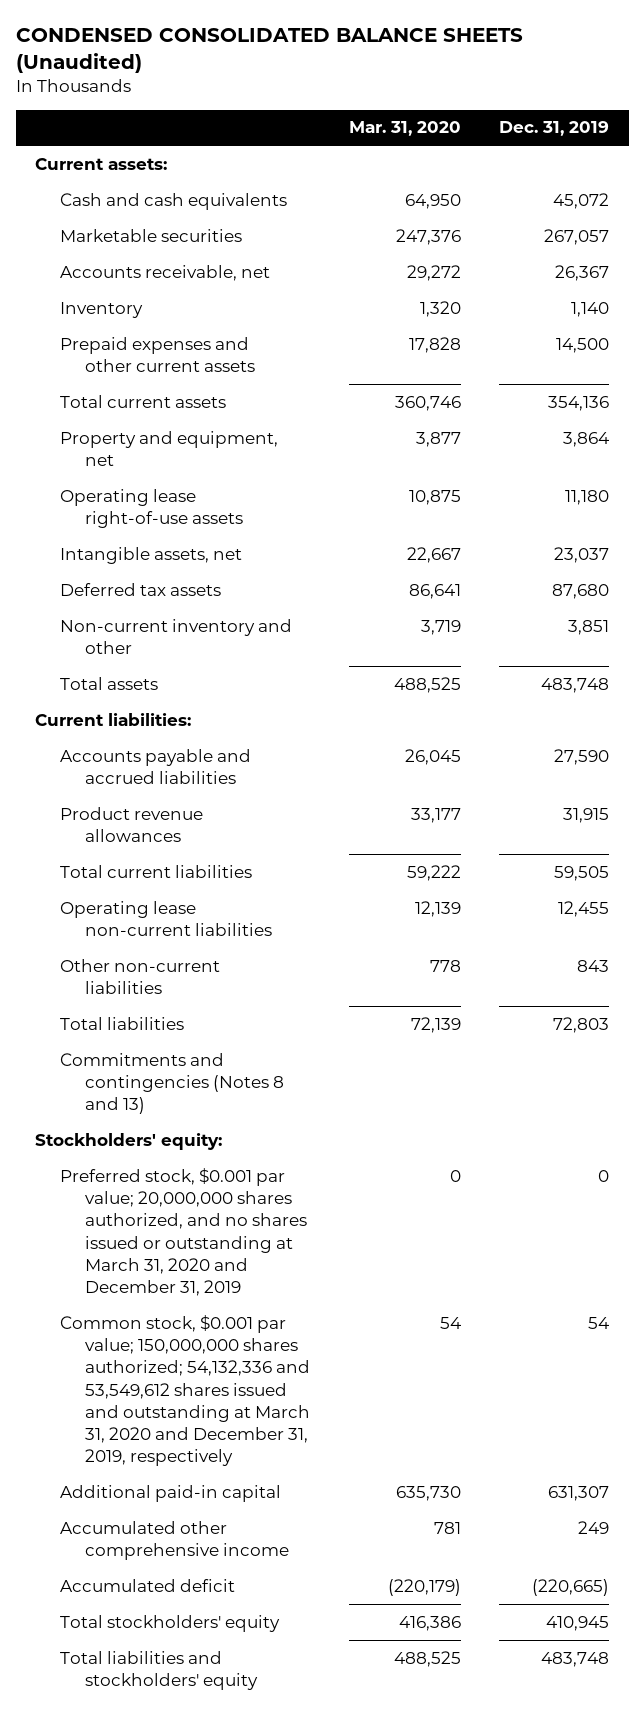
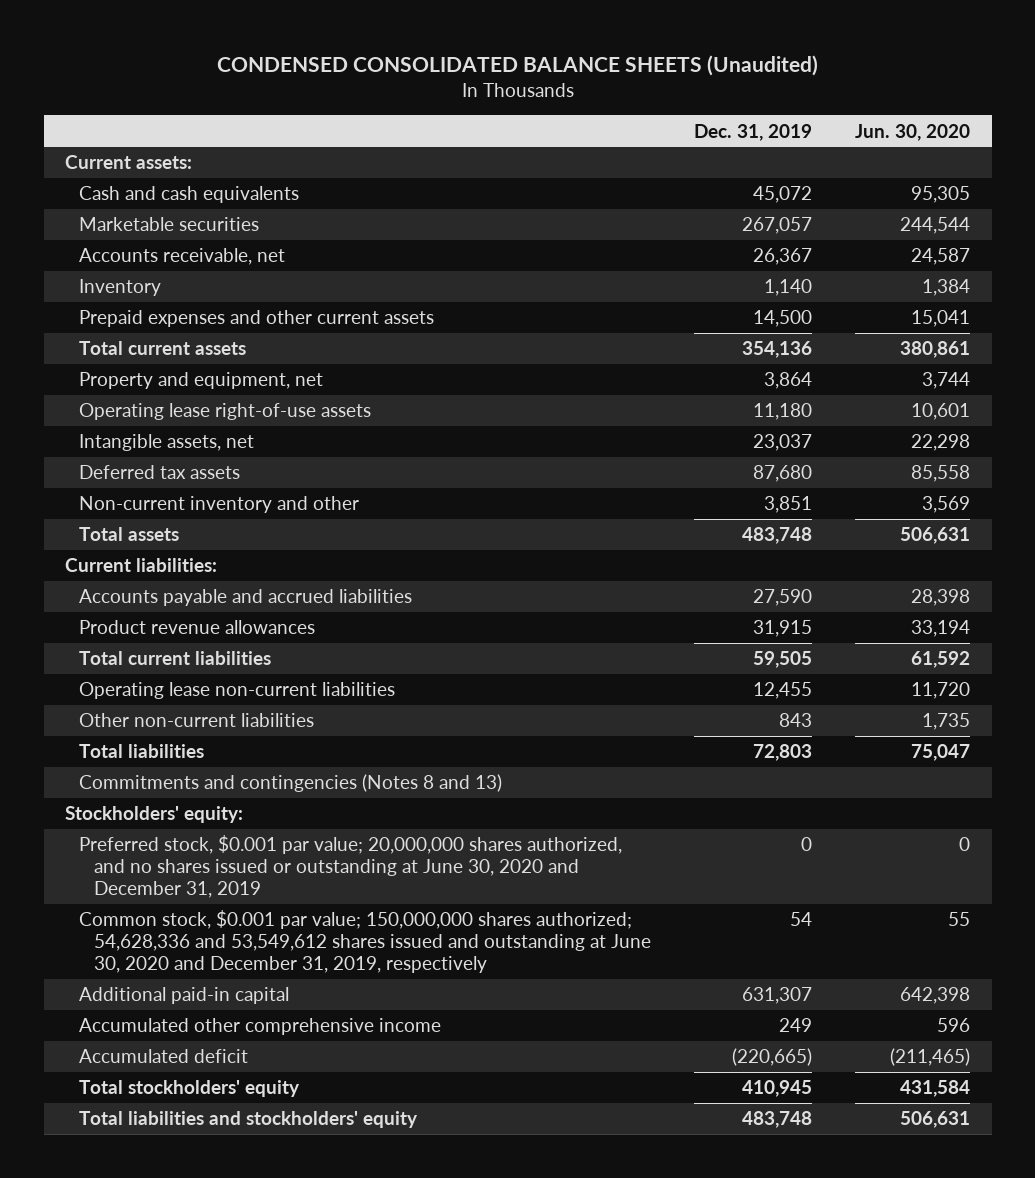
[348,121,461,137] Mar. 31, 2020 -> none
none -> [855,123,971,141] Jun. 30, 2020
[59,1167,307,1297] Preferred stock, $0.001 par value; 20,000,000 shares authorized, and no shares issued or outstanding at March 31, 2020 and December 31, 2019 -> [79,835,623,899] Preferred stock, $0.001 par value; 20,000,000 shares authorized, and no shares issued or outstanding at June 30, 2020 and December 31, 2019
[59,1314,310,1467] Common stock, $0.001 par value; 150,000,000 shares authorized; 54,132,336 and 53,549,612 shares issued and outstanding at March 31, 2020 and December 31, 2019, respectively -> [79,910,651,974] Common stock, $0.001 par value; 150,000,000 shares authorized; 54,628,336 and 53,549,612 shares issued and outstanding at June 30, 2020 and December 31, 2019, respectively

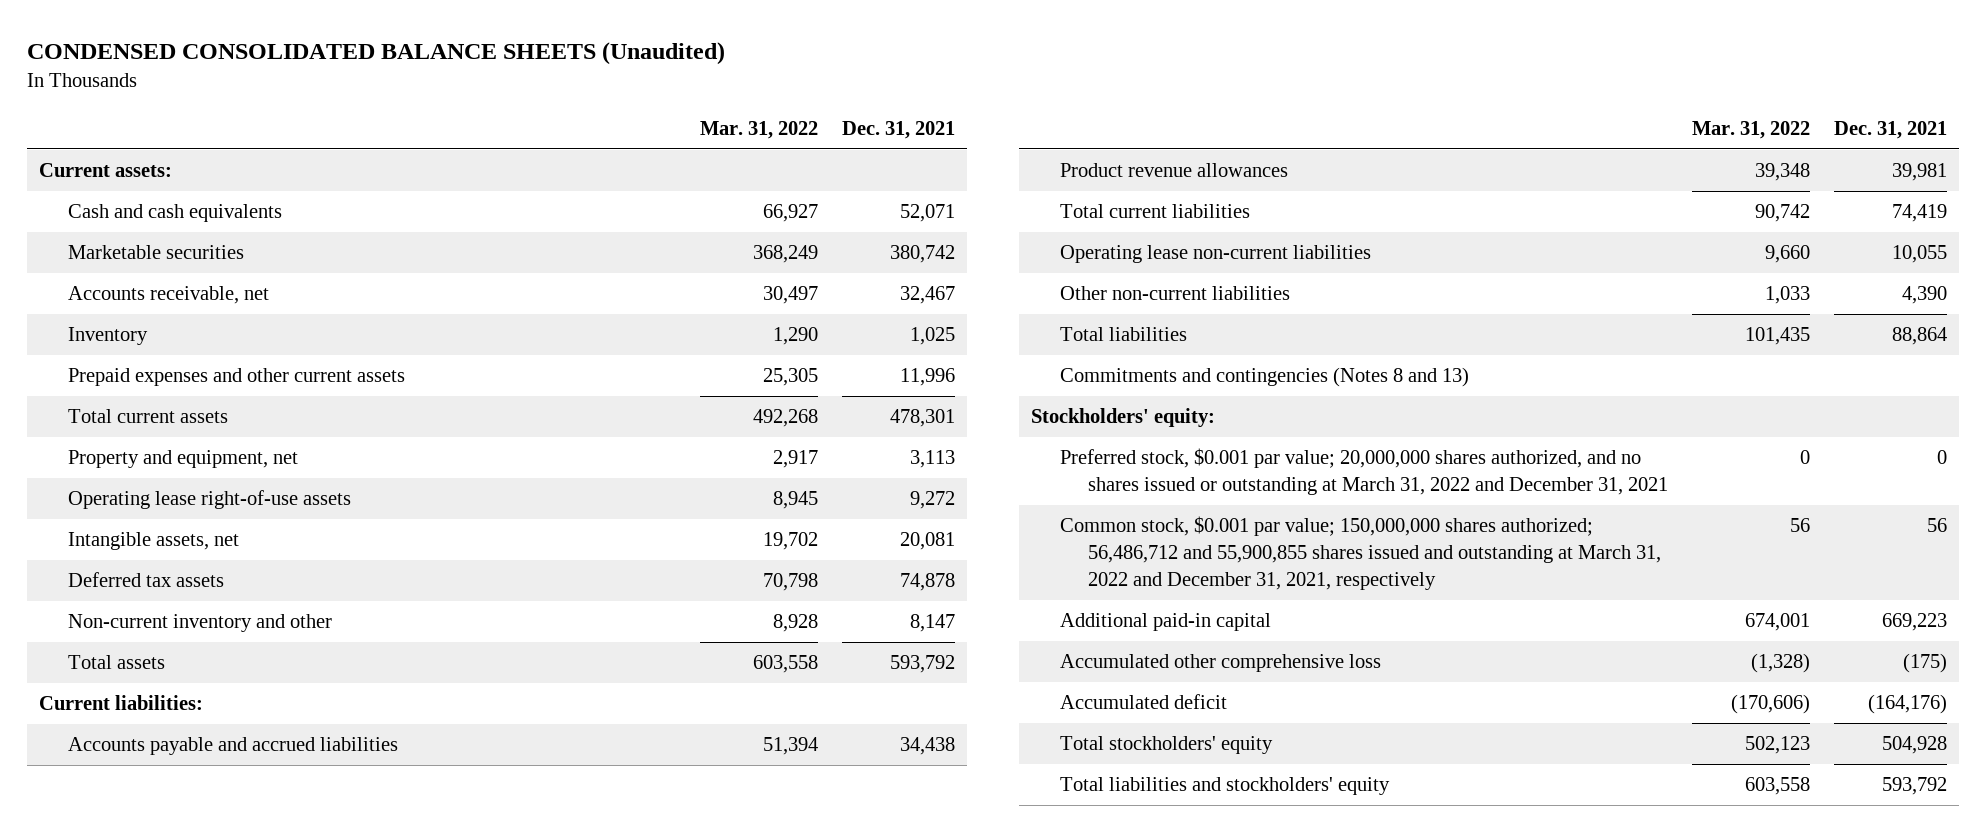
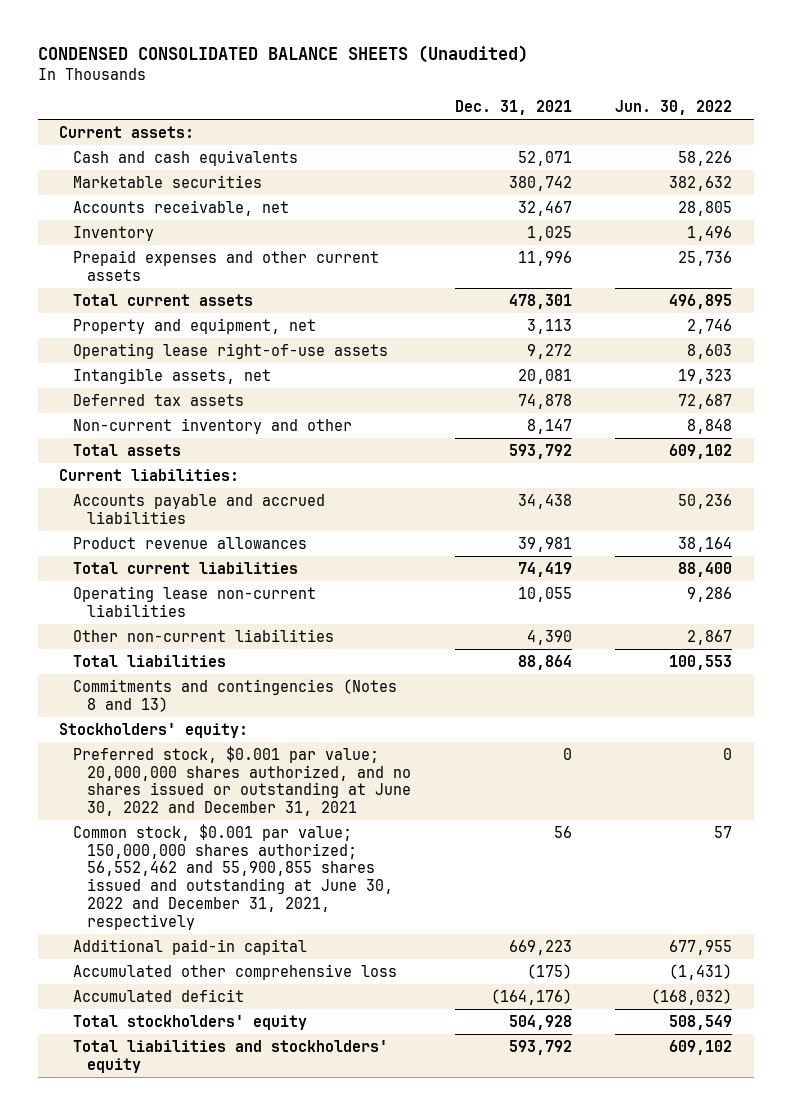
[700,121,819,140] Mar. 31, 2022 -> none
none -> [615,100,733,116] Jun. 30, 2022
[1059,448,1669,496] Preferred stock, $0.001 par value; 20,000,000 shares authorized, and no shares issued or outstanding at March 31, 2022 and December 31, 2021 -> [73,745,412,817] Preferred stock, $0.001 par value; 20,000,000 shares authorized, and no shares issued or outstanding at June 30, 2022 and December 31, 2021
[1059,516,1662,590] Common stock, $0.001 par value; 150,000,000 shares authorized; 56,486,712 and 55,900,855 shares issued and outstanding at March 31, 2022 and December 31, 2021, respectively -> [73,823,394,930] Common stock, $0.001 par value; 150,000,000 shares authorized; 56,552,462 and 55,900,855 shares issued and outstanding at June 30, 2022 and December 31, 2021, respectively

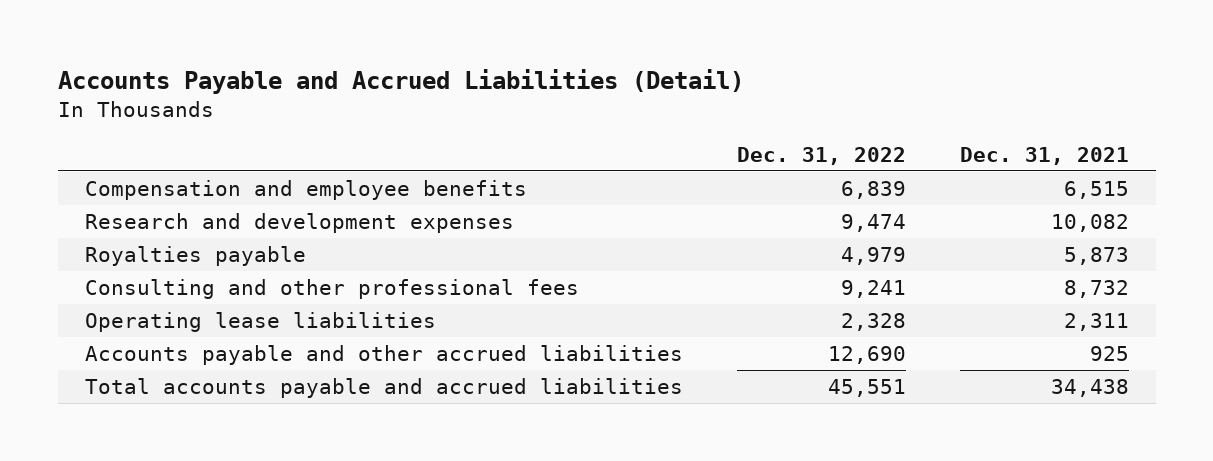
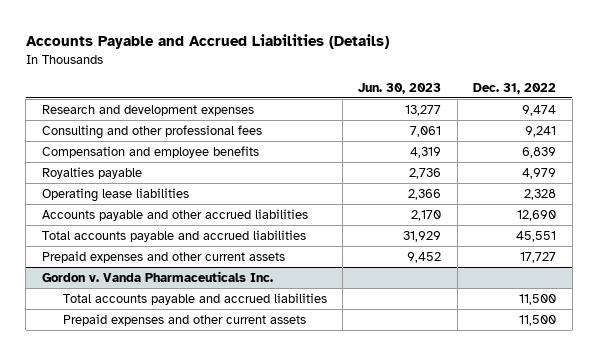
[57,69,744,95] Accounts Payable and Accrued Liabilities (Detail) -> [25,34,389,50] Accounts Payable and Accrued Liabilities (Details)
[959,146,1129,165] Dec. 31, 2021 -> none
none -> [358,82,442,94] Jun. 30, 2023
[84,180,527,201] Compensation and employee benefits -> [41,145,259,158] Compensation and employee benefits
[84,246,306,267] Royalties payable -> [41,166,142,179] Royalties payable
none -> [41,250,285,263] Prepaid expenses and other current assets
none -> [41,270,273,282] Gordon v. Vanda Pharmaceuticals Inc.
none -> [62,292,327,305] Total accounts payable and accrued liabilities
none -> [62,313,306,326] Prepaid expenses and other current assets

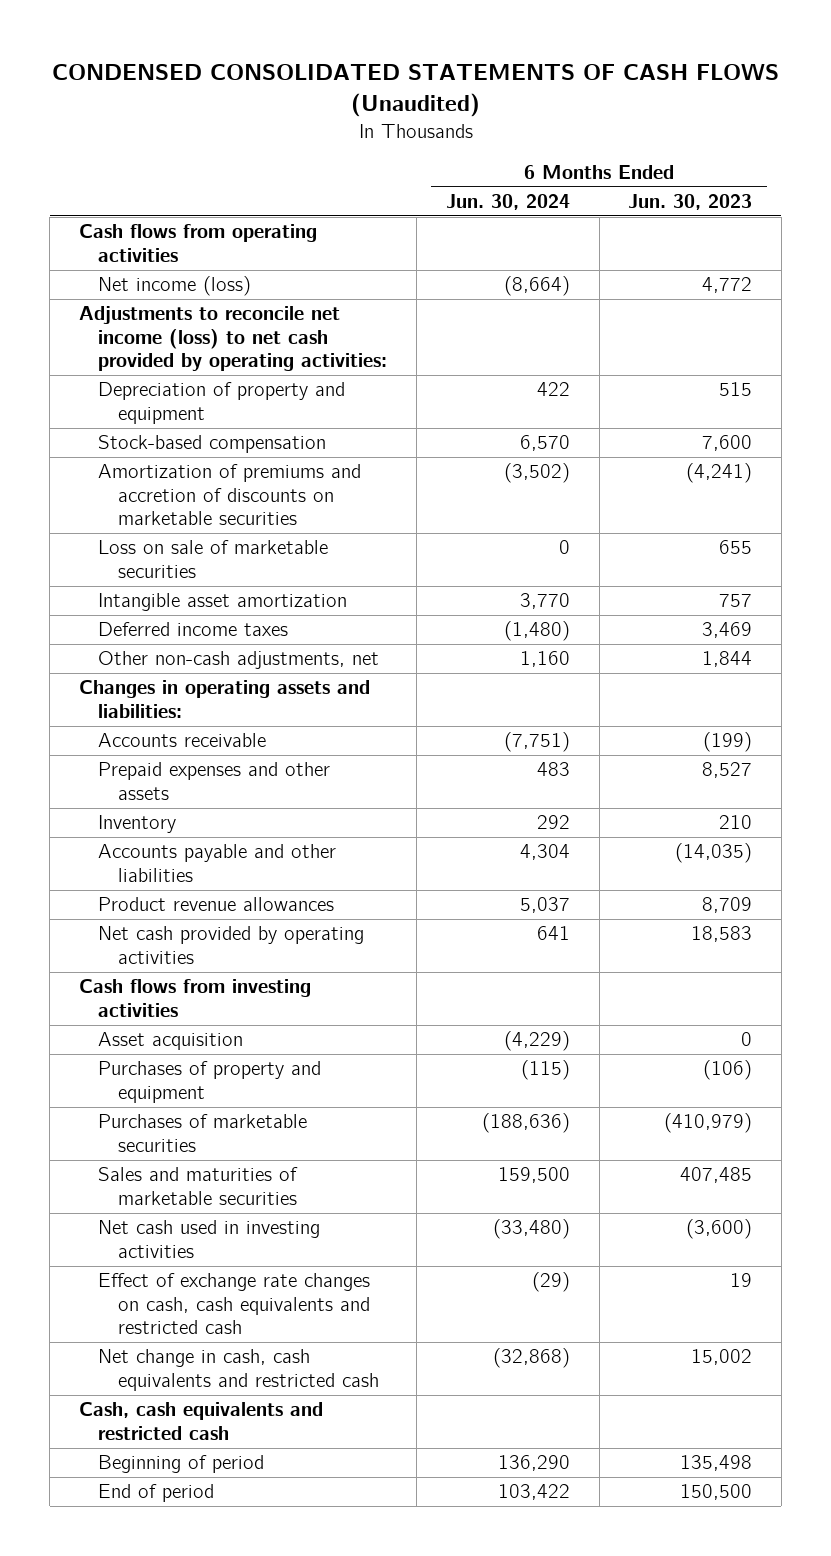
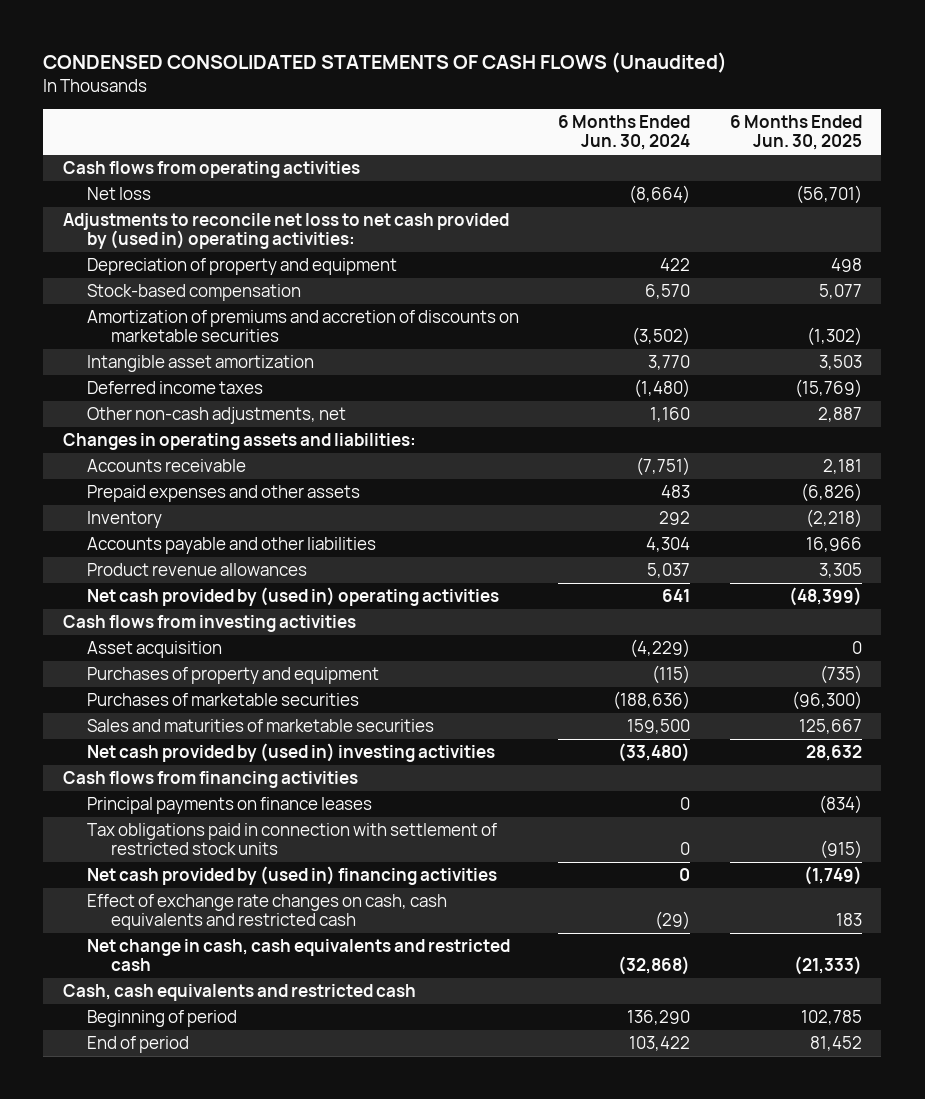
[628,194,753,211] Jun. 30, 2023 -> none
none -> [729,114,862,151] 6 Months Ended Jun. 30, 2025
[98,276,252,297] Net income (loss) -> [87,187,152,201] Net loss
[78,306,388,372] Adjustments to reconcile net income (loss) to net cash provided by operating activities: -> [62,213,509,250] Adjustments to reconcile net loss to net cash provided by (used in) operating activities:
[98,540,329,578] Loss on sale of marketable securities -> none
[98,926,365,964] Net cash provided by operating activities -> [87,587,500,607] Net cash provided by (used in) operating activities
[98,1220,321,1258] Net cash used in investing activities -> [87,743,496,763] Net cash provided by (used in) investing activities
none -> [62,771,358,789] Cash flows from financing activities
none -> [87,797,373,815] Principal payments on finance leases
none -> [87,823,498,856] Tax obligations paid in connection with settlement of restricted stock units
none -> [87,866,498,886] Net cash provided by (used in) financing activities

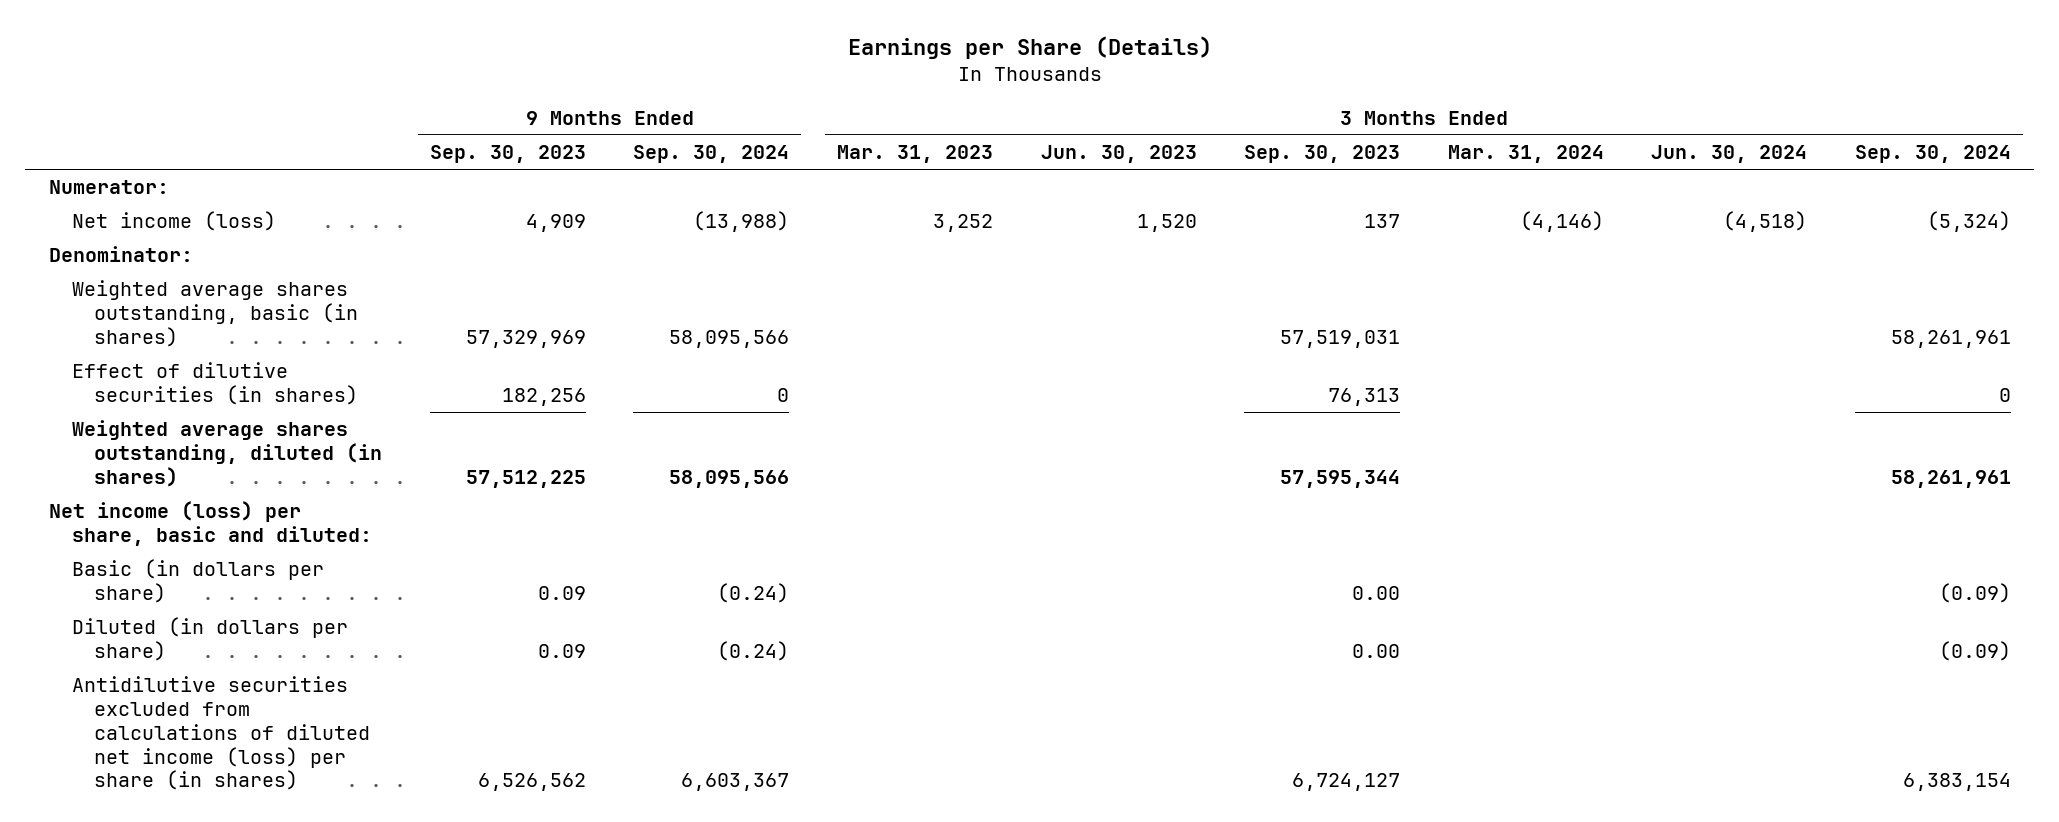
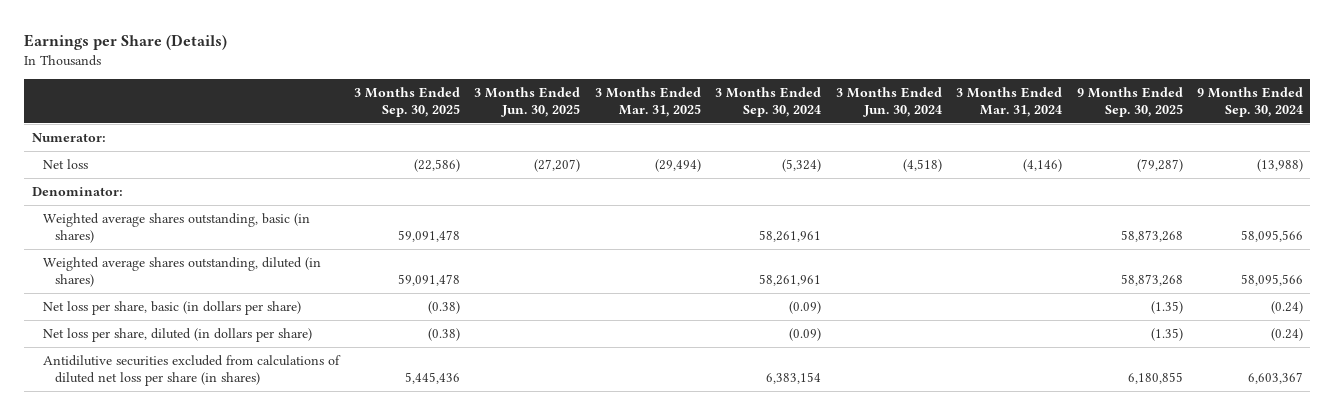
[429,144,586,163] Sep. 30, 2023 -> none
[836,144,993,163] Mar. 31, 2023 -> none
[1040,144,1197,163] Jun. 30, 2023 -> none
[1244,144,1401,163] Sep. 30, 2023 -> none
none -> [353,86,460,117] 3 Months Ended Sep. 30, 2025
none -> [474,86,581,117] 3 Months Ended Jun. 30, 2025
none -> [594,86,701,117] 3 Months Ended Mar. 31, 2025
none -> [1076,86,1183,117] 9 Months Ended Sep. 30, 2025
[71,211,276,232] Net income (loss) -> [43,158,89,169] Net loss
[71,362,359,406] Effect of dilutive securities (in shares) -> none
[48,501,372,547] Net income (loss) per share, basic and diluted: -> none
[71,559,324,604] Basic (in dollars per share) -> [43,300,302,315] Net loss per share, basic (in dollars per share)
[71,617,348,662] Diluted (in dollars per share) -> [43,327,313,342] Net loss per share, diluted (in dollars per share)
[71,676,371,791] Antidilutive securities excluded from calculations of diluted net income (loss) per share (in shares) -> [43,354,342,386] Antidilutive securities excluded from calculations of diluted net loss per share (in shares)

